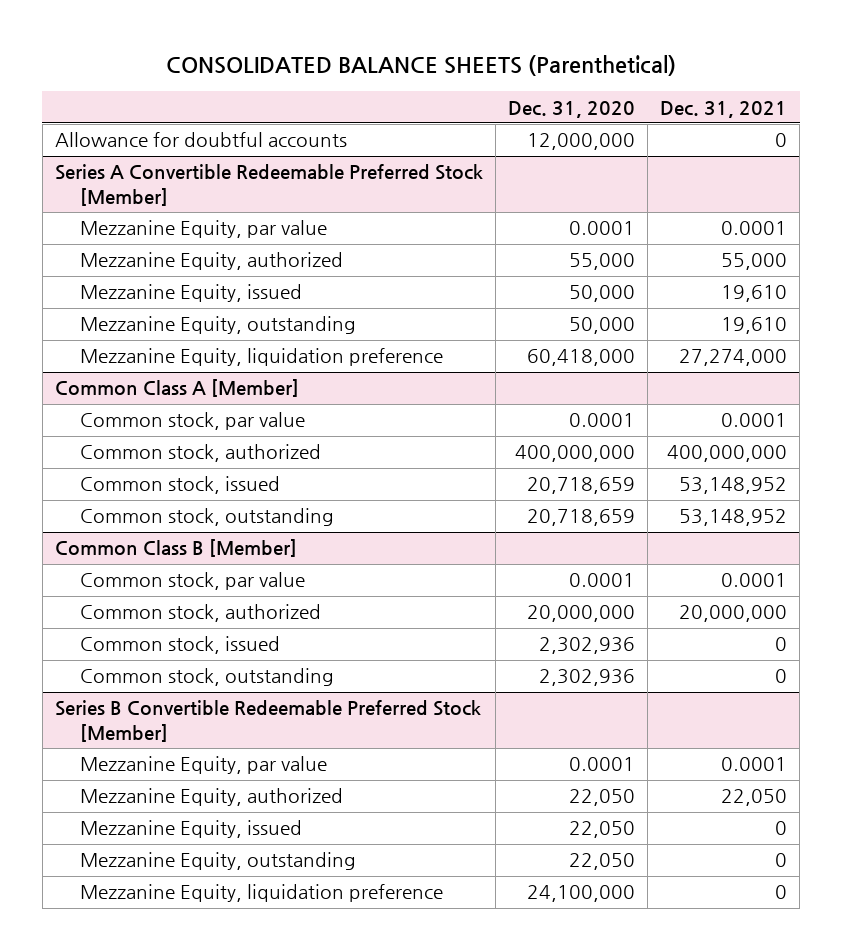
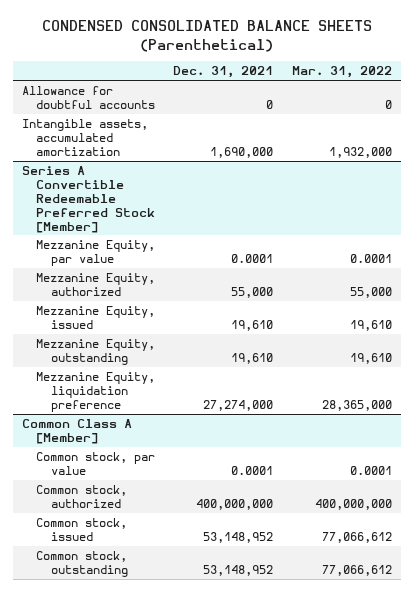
[166,55,677,77] CONSOLIDATED BALANCE SHEETS (Parenthetical) -> [41,20,372,52] CONDENSED CONSOLIDATED BALANCE SHEETS (Parenthetical)
[508,100,636,118] Dec. 31, 2020 -> none
none -> [291,66,392,79] Mar. 31, 2022
none -> [22,118,149,156] Intangible assets, accumulated amortization
[54,539,297,558] Common Class B [Member] -> none
[80,572,306,591] Common stock, par value -> none
[80,604,322,623] Common stock, authorized -> none
[80,636,281,655] Common stock, issued -> none
[80,668,335,687] Common stock, outstanding -> none
[54,700,481,742] Series B Convertible Redeemable Preferred Stock [Member] -> none
[80,756,328,775] Mezzanine Equity, par value -> none
[80,788,344,807] Mezzanine Equity, authorized -> none
[80,820,303,839] Mezzanine Equity, issued -> none
[80,852,357,871] Mezzanine Equity, outstanding -> none
[80,884,444,903] Mezzanine Equity, liquidation preference -> none

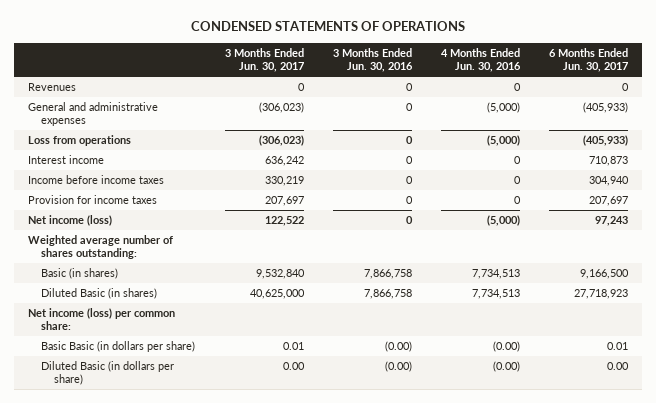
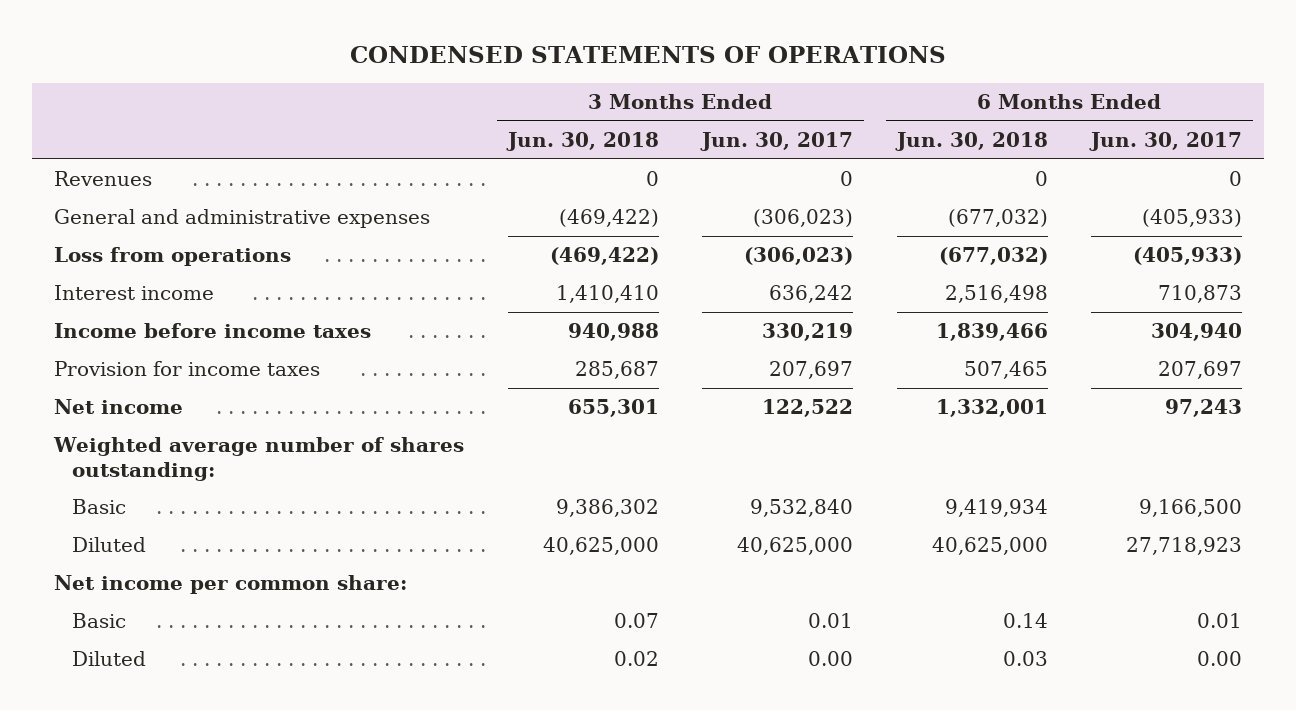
[332,47,413,73] 3 Months Ended Jun. 30, 2016 -> none
[440,47,521,73] 4 Months Ended Jun. 30, 2016 -> none
none -> [505,131,659,151] Jun. 30, 2018
none -> [894,131,1048,151] Jun. 30, 2018
[28,215,113,227] Net income (loss) -> [54,399,184,415] Net income
[41,268,119,280] Basic (in shares) -> [72,499,127,515] Basic
[41,288,158,300] Diluted Basic (in shares) -> [72,537,147,553] Diluted
[28,308,176,331] Net income (loss) per common share: -> [54,575,408,595] Net income per common share:
[41,341,196,353] Basic Basic (in dollars per share) -> [72,613,127,629] Basic
[41,361,175,386] Diluted Basic (in dollars per share) -> [72,651,147,667] Diluted

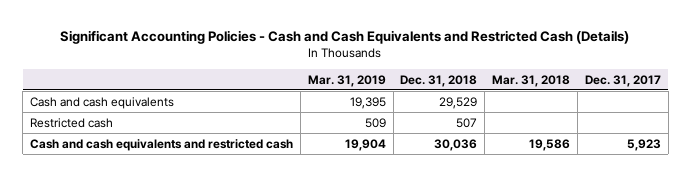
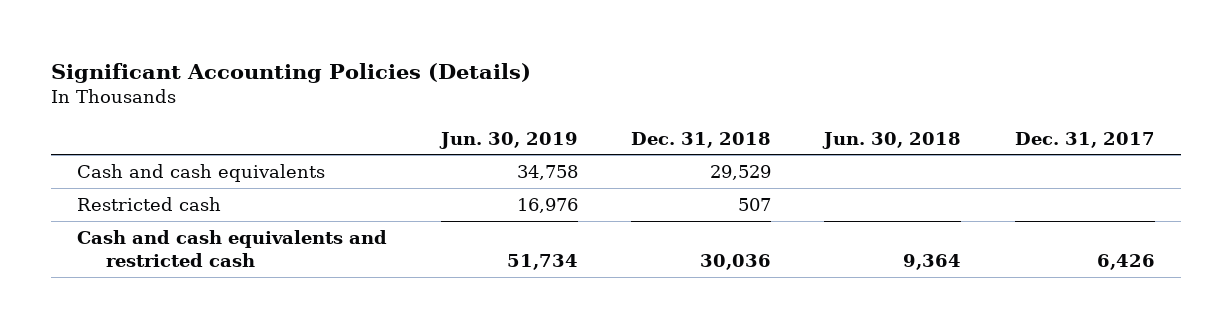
[60,30,630,45] Significant Accounting Policies - Cash and Cash Equivalents and Restricted Cash (Details) -> [50,62,531,83] Significant Accounting Policies (Details)
[307,74,386,87] Mar. 31, 2019 -> none
[492,74,571,87] Mar. 31, 2018 -> none
none -> [438,131,578,149] Jun. 30, 2019
none -> [822,131,962,149] Jun. 30, 2018
[626,138,661,151] 5,923 -> [1096,254,1155,271] 6,426

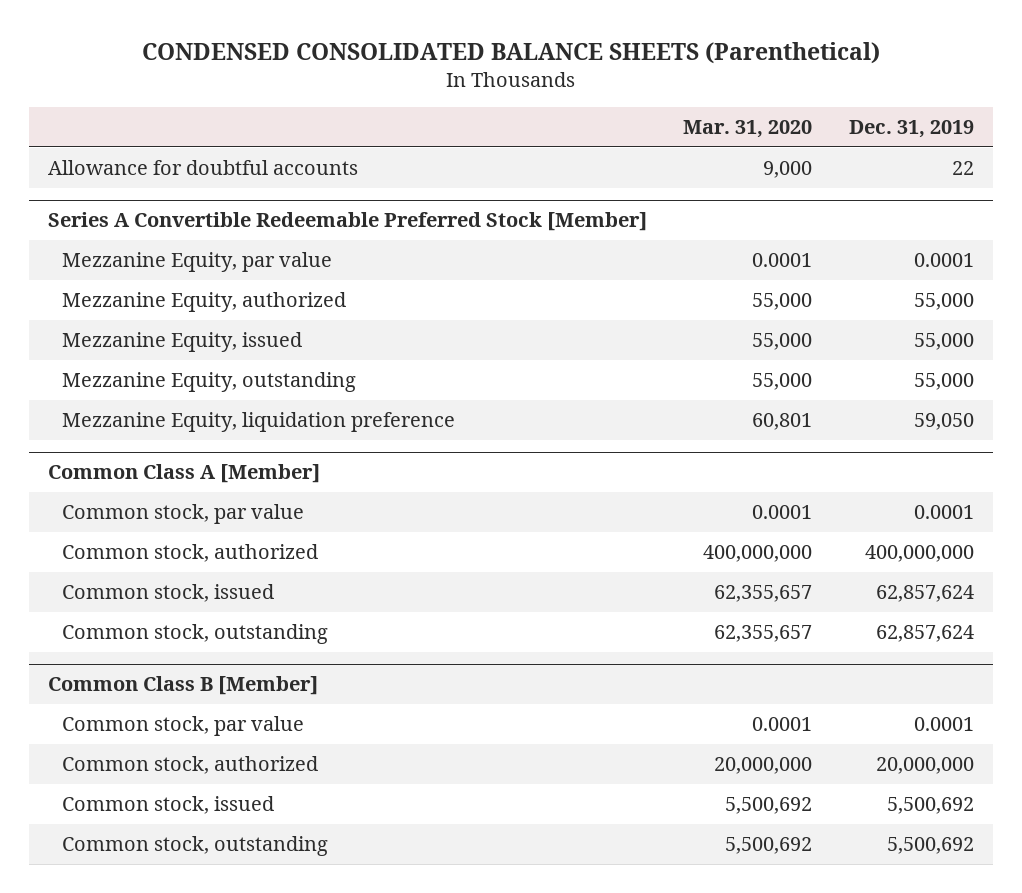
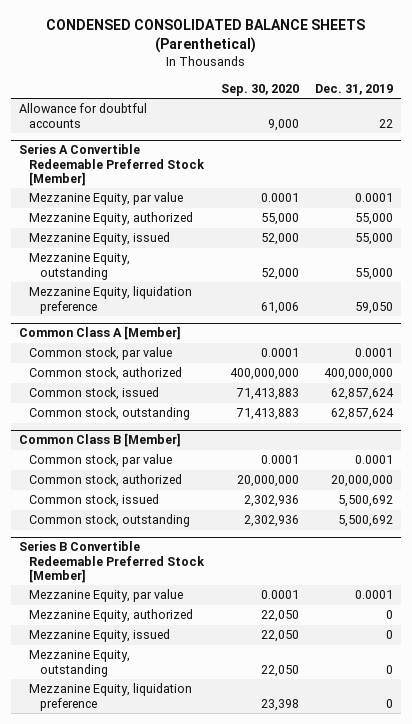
[683,120,813,139] Mar. 31, 2020 -> none
none -> [220,83,299,96] Sep. 30, 2020
none -> [19,541,206,583] Series B Convertible Redeemable Preferred Stock [Member]
none -> [29,589,184,603] Mezzanine Equity, par value
none -> [29,609,194,623] Mezzanine Equity, authorized
none -> [29,629,171,643] Mezzanine Equity, issued
none -> [29,650,131,677] Mezzanine Equity, outstanding
none -> [29,683,193,711] Mezzanine Equity, liquidation preference

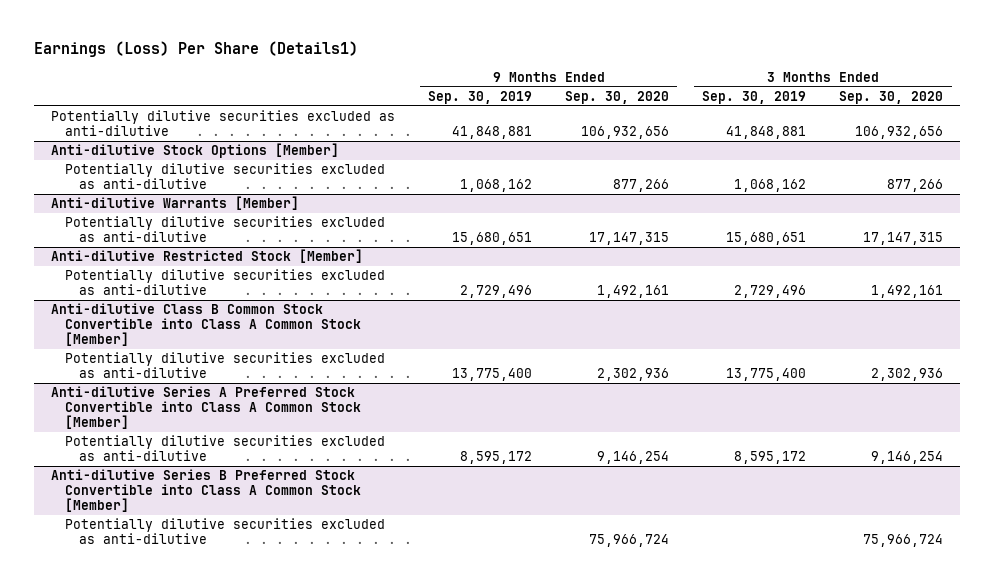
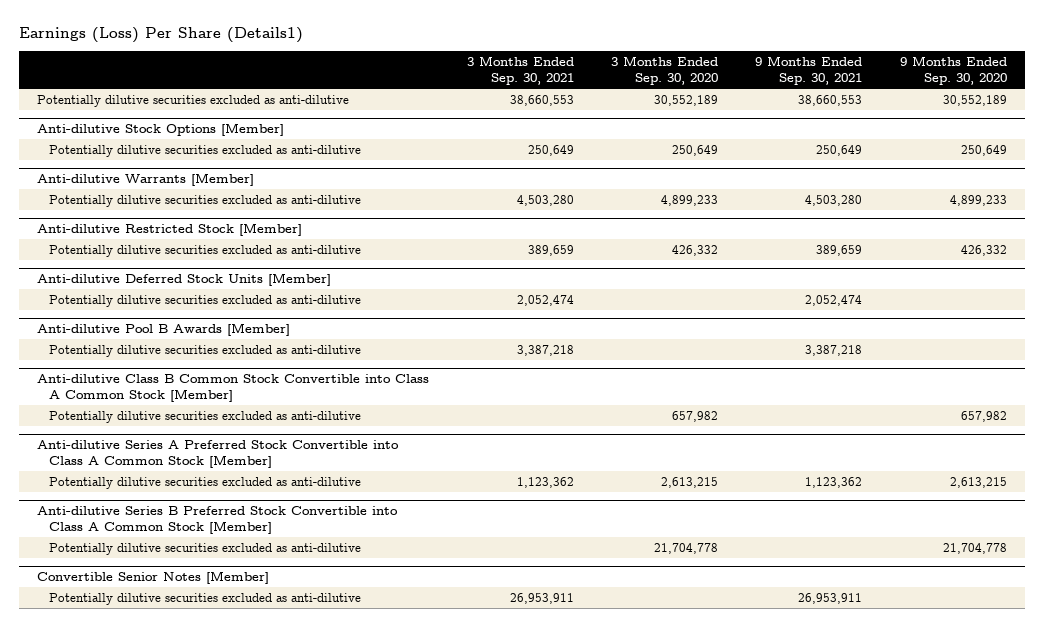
[428,90,533,104] Sep. 30, 2019 -> none
[702,90,807,104] Sep. 30, 2019 -> none
none -> [466,55,574,86] 3 Months Ended Sep. 30, 2021
none -> [755,55,863,86] 9 Months Ended Sep. 30, 2021
[581,126,670,140] 106,932,656 -> [942,94,1007,106] 30,552,189
[855,126,944,140] 106,932,656 -> [653,94,718,106] 30,552,189
[613,179,670,193] 877,266 -> [960,144,1007,156] 250,649
[887,179,944,193] 877,266 -> [671,144,718,156] 250,649
[589,232,670,246] 17,147,315 -> [949,194,1007,206] 4,899,233
[863,232,944,246] 17,147,315 -> [660,194,718,206] 4,899,233
[597,285,670,299] 1,492,161 -> [960,244,1007,256] 426,332
[871,285,944,299] 1,492,161 -> [671,244,718,256] 426,332
none -> [37,272,332,286] Anti-dilutive Deferred Stock Units [Member]
none -> [48,294,361,307] Potentially dilutive securities excluded as anti-dilutive
none -> [37,322,291,336] Anti-dilutive Pool B Awards [Member]
none -> [48,344,361,357] Potentially dilutive securities excluded as anti-dilutive
[597,368,670,382] 2,302,936 -> [960,410,1007,422] 657,982
[871,368,944,382] 2,302,936 -> [671,410,718,422] 657,982
[597,451,670,465] 9,146,254 -> [949,476,1007,488] 2,613,215
[871,451,944,465] 9,146,254 -> [660,476,718,488] 2,613,215
[589,534,670,548] 75,966,724 -> [942,542,1007,554] 21,704,778
[863,534,944,548] 75,966,724 -> [653,542,718,554] 21,704,778
none -> [37,570,270,584] Convertible Senior Notes [Member]
none -> [48,592,361,605] Potentially dilutive securities excluded as anti-dilutive

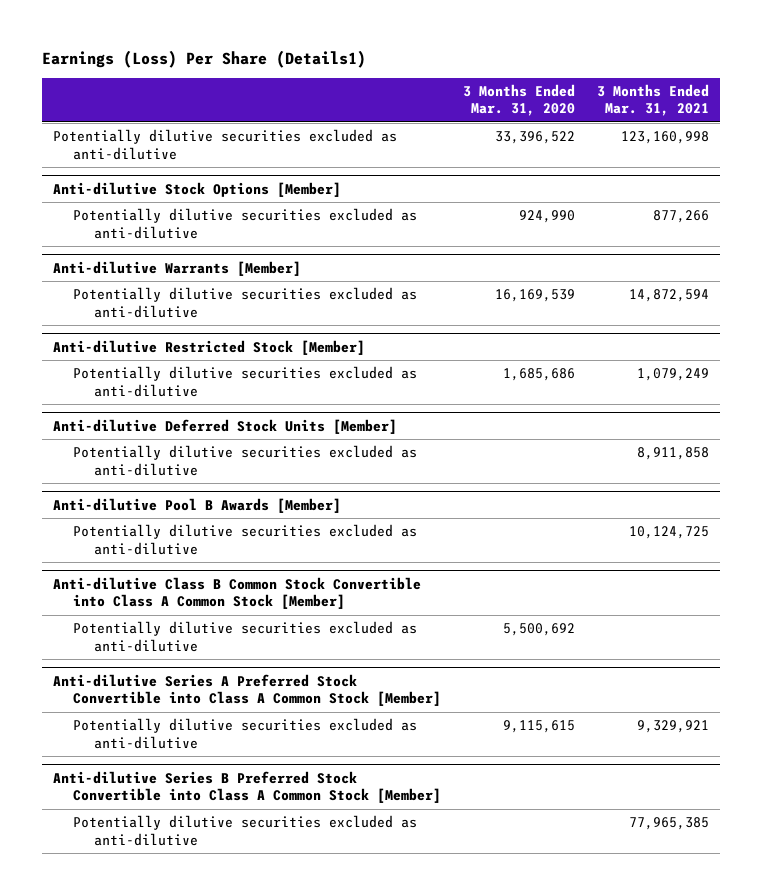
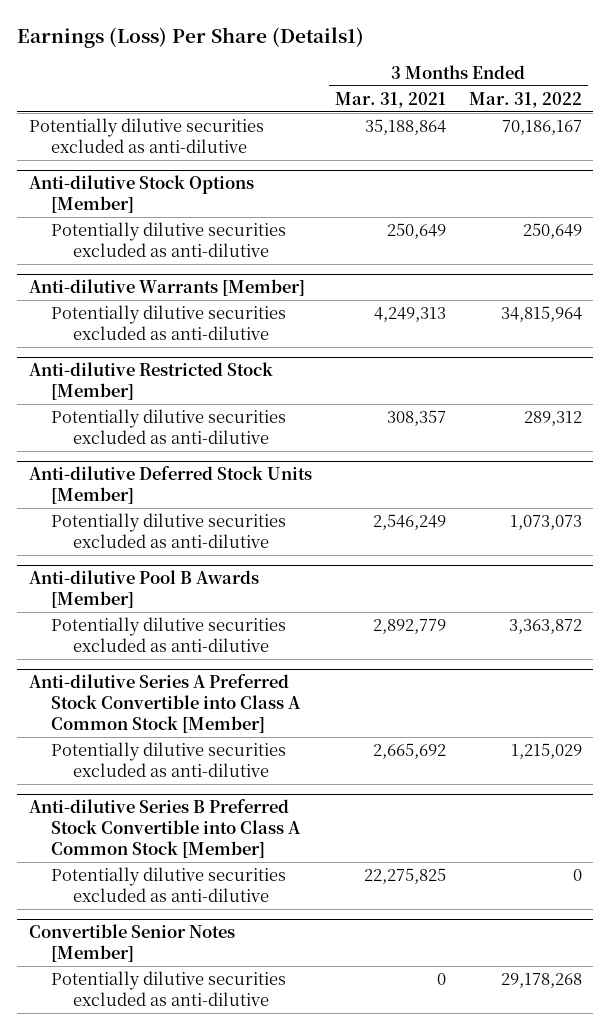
[463,83,576,117] 3 Months Ended Mar. 31, 2020 -> none
none -> [468,91,582,108] Mar. 31, 2022
[621,131,710,145] 123,160,998 -> [364,119,446,136] 35,188,864
[653,210,710,224] 877,266 -> [386,223,446,240] 250,649
[629,289,710,303] 14,872,594 -> [373,307,446,323] 4,249,313
[637,368,710,382] 1,079,249 -> [386,410,446,427] 308,357
[637,447,710,461] 8,911,858 -> [372,514,446,531] 2,546,249
[52,576,421,610] Anti-dilutive Class B Common Stock Convertible into Class A Common Stock [Member] -> none
[73,621,418,652] Potentially dilutive securities excluded as anti-dilutive -> none
[629,526,710,540] 10,124,725 -> [372,619,446,635] 2,892,779
[637,720,710,734] 9,329,921 -> [372,743,446,760] 2,665,692
[629,817,710,831] 77,965,385 -> [363,868,446,885] 22,275,825
none -> [28,924,235,963] Convertible Senior Notes [Member]
none -> [51,971,287,1006] Potentially dilutive securities excluded as anti-dilutive

